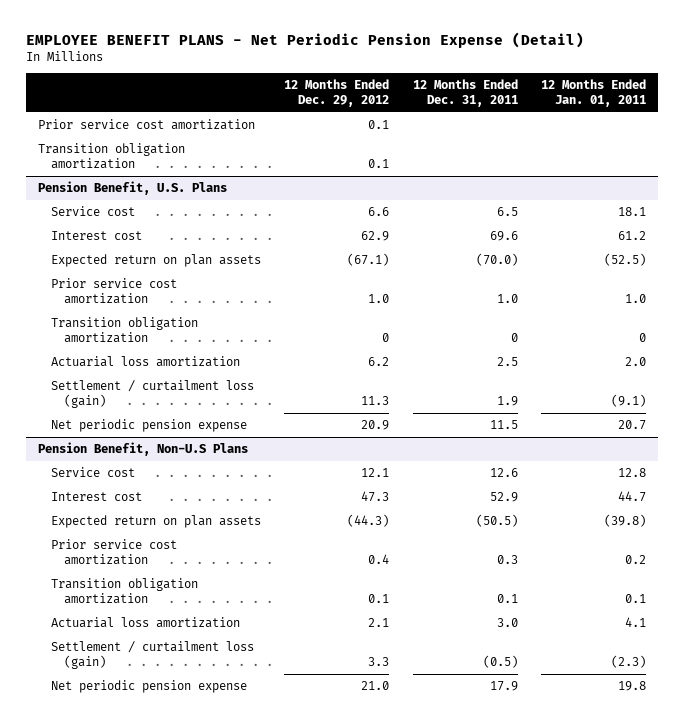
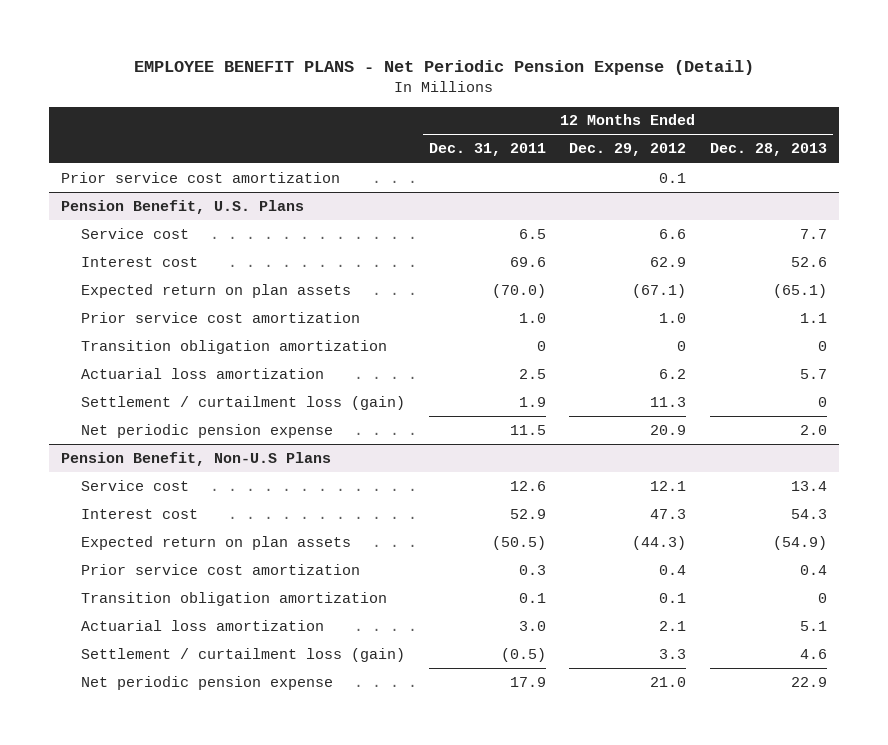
[541,79,647,107] 12 Months Ended Jan. 01, 2011 -> none
none -> [710,143,828,157] Dec. 28, 2013
[37,143,185,169] Transition obligation amortization -> none

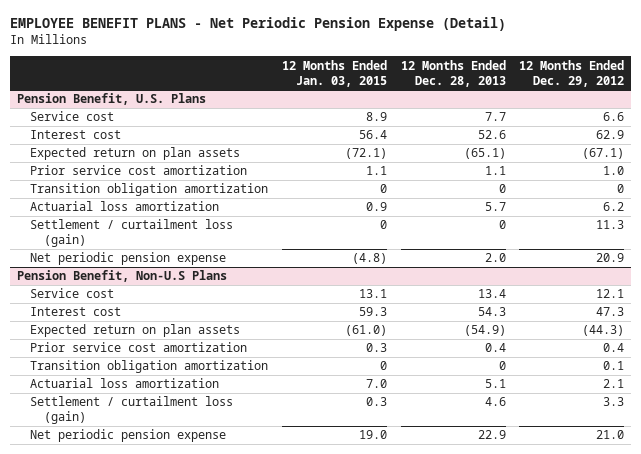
[428,143,546,157] Dec. 31, 2011 -> none
none -> [282,59,388,87] 12 Months Ended Jan. 03, 2015
[60,171,340,183] Prior service cost amortization -> none

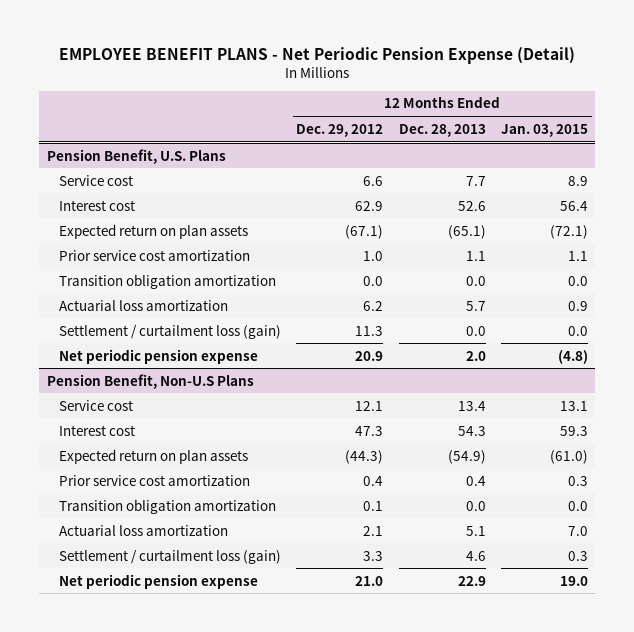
[380,184,388,194] 0 -> [567,275,588,286] 0.0
[498,184,506,194] 0 -> [465,275,486,286] 0.0
[617,184,625,194] 0 -> [363,275,384,286] 0.0
[380,220,388,230] 0 -> [567,325,588,336] 0.0
[498,220,506,230] 0 -> [465,325,486,336] 0.0
[380,361,388,371] 0 -> [567,500,588,511] 0.0
[498,361,506,371] 0 -> [465,500,486,511] 0.0

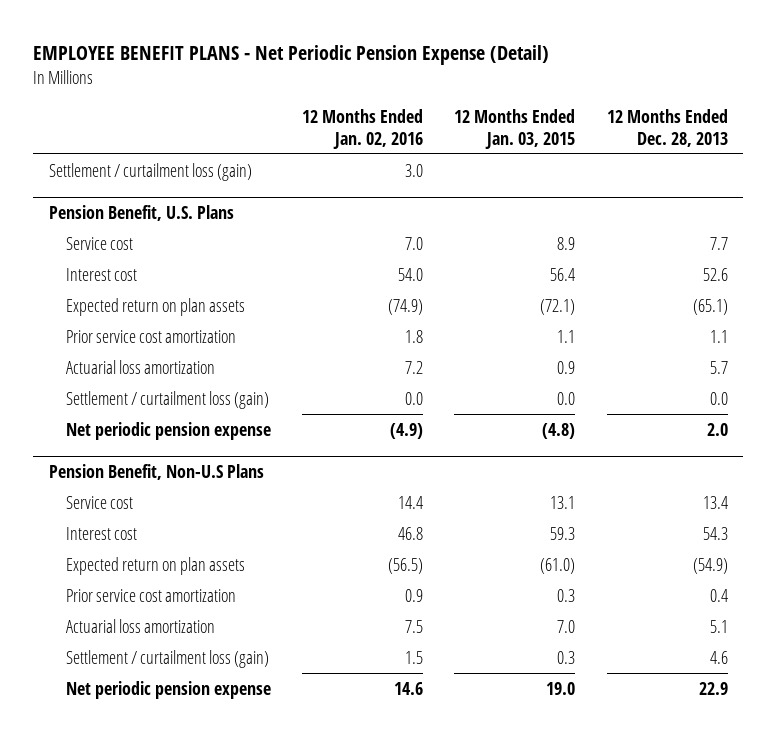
[296,123,384,137] Dec. 29, 2012 -> none
none -> [302,108,424,149] 12 Months Ended Jan. 02, 2016
none -> [48,162,252,181] Settlement / curtailment loss (gain)
[59,273,277,289] Transition obligation amortization -> none
[59,498,277,514] Transition obligation amortization -> none

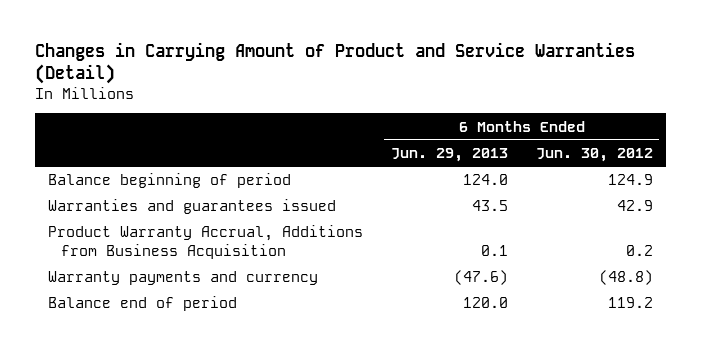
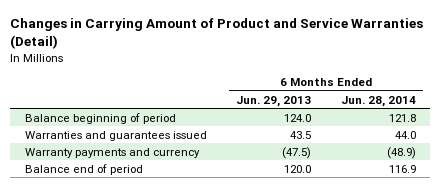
[535,147,653,162] Jun. 30, 2012 -> none
none -> [340,95,416,107] Jun. 28, 2014
[48,225,364,259] Product Warranty Accrual, Additions from Business Acquisition -> none
[454,270,509,286] (47.6) -> [282,146,312,159] (47.5)

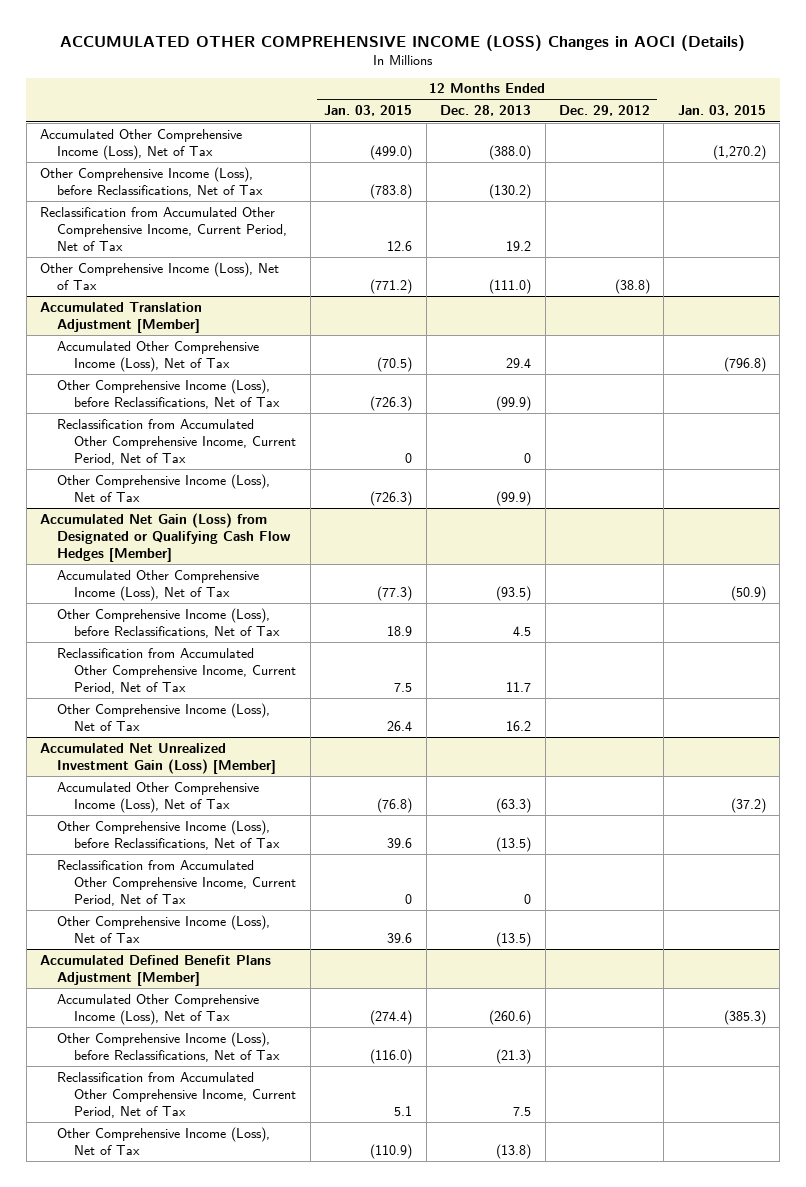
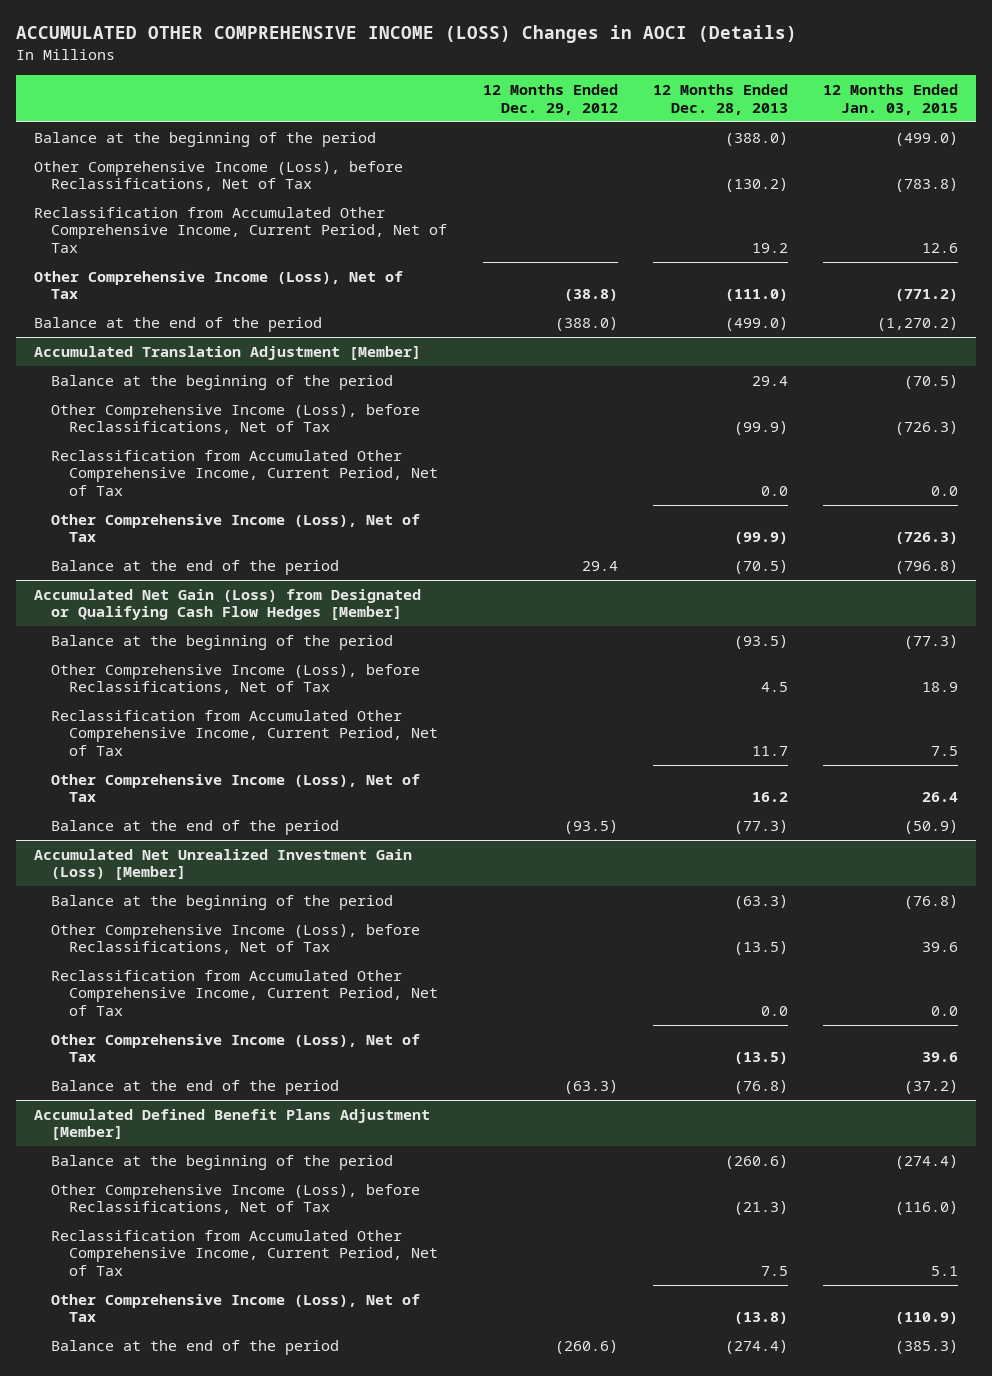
[677,105,766,117] Jan. 03, 2015 -> none
[39,128,242,160] Accumulated Other Comprehensive Income (Loss), Net of Tax -> [33,131,376,147] Balance at the beginning of the period
none -> [33,316,322,332] Balance at the end of the period
[57,340,260,372] Accumulated Other Comprehensive Income (Loss), Net of Tax -> [51,374,394,390] Balance at the beginning of the period
[405,452,413,463] 0 -> [931,486,959,497] 0.0
[524,452,532,463] 0 -> [760,486,788,497] 0.0
none -> [51,559,340,575] Balance at the end of the period
[57,569,260,601] Accumulated Other Comprehensive Income (Loss), Net of Tax -> [51,634,394,650] Balance at the beginning of the period
none -> [51,819,340,835] Balance at the end of the period
[57,781,260,813] Accumulated Other Comprehensive Income (Loss), Net of Tax -> [51,894,394,910] Balance at the beginning of the period
[405,893,413,904] 0 -> [931,1006,959,1017] 0.0
[524,893,532,904] 0 -> [760,1006,788,1017] 0.0
none -> [51,1079,340,1095] Balance at the end of the period
[57,993,260,1025] Accumulated Other Comprehensive Income (Loss), Net of Tax -> [51,1154,394,1170] Balance at the beginning of the period
none -> [51,1339,340,1355] Balance at the end of the period

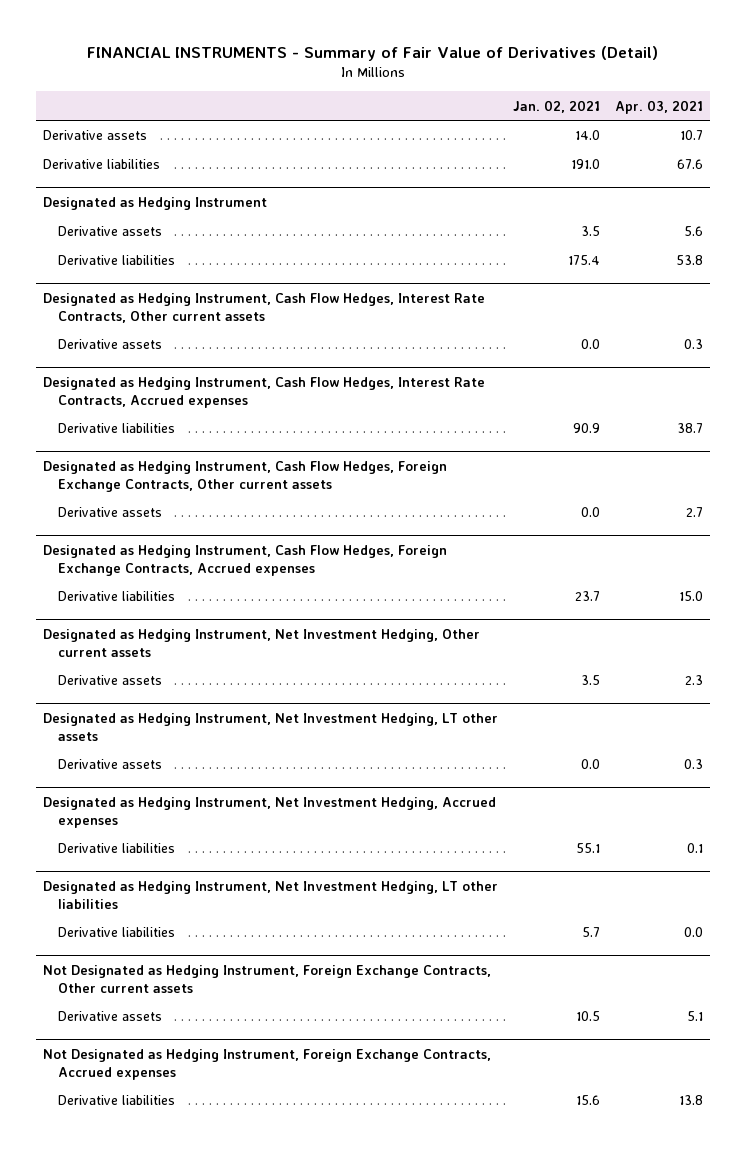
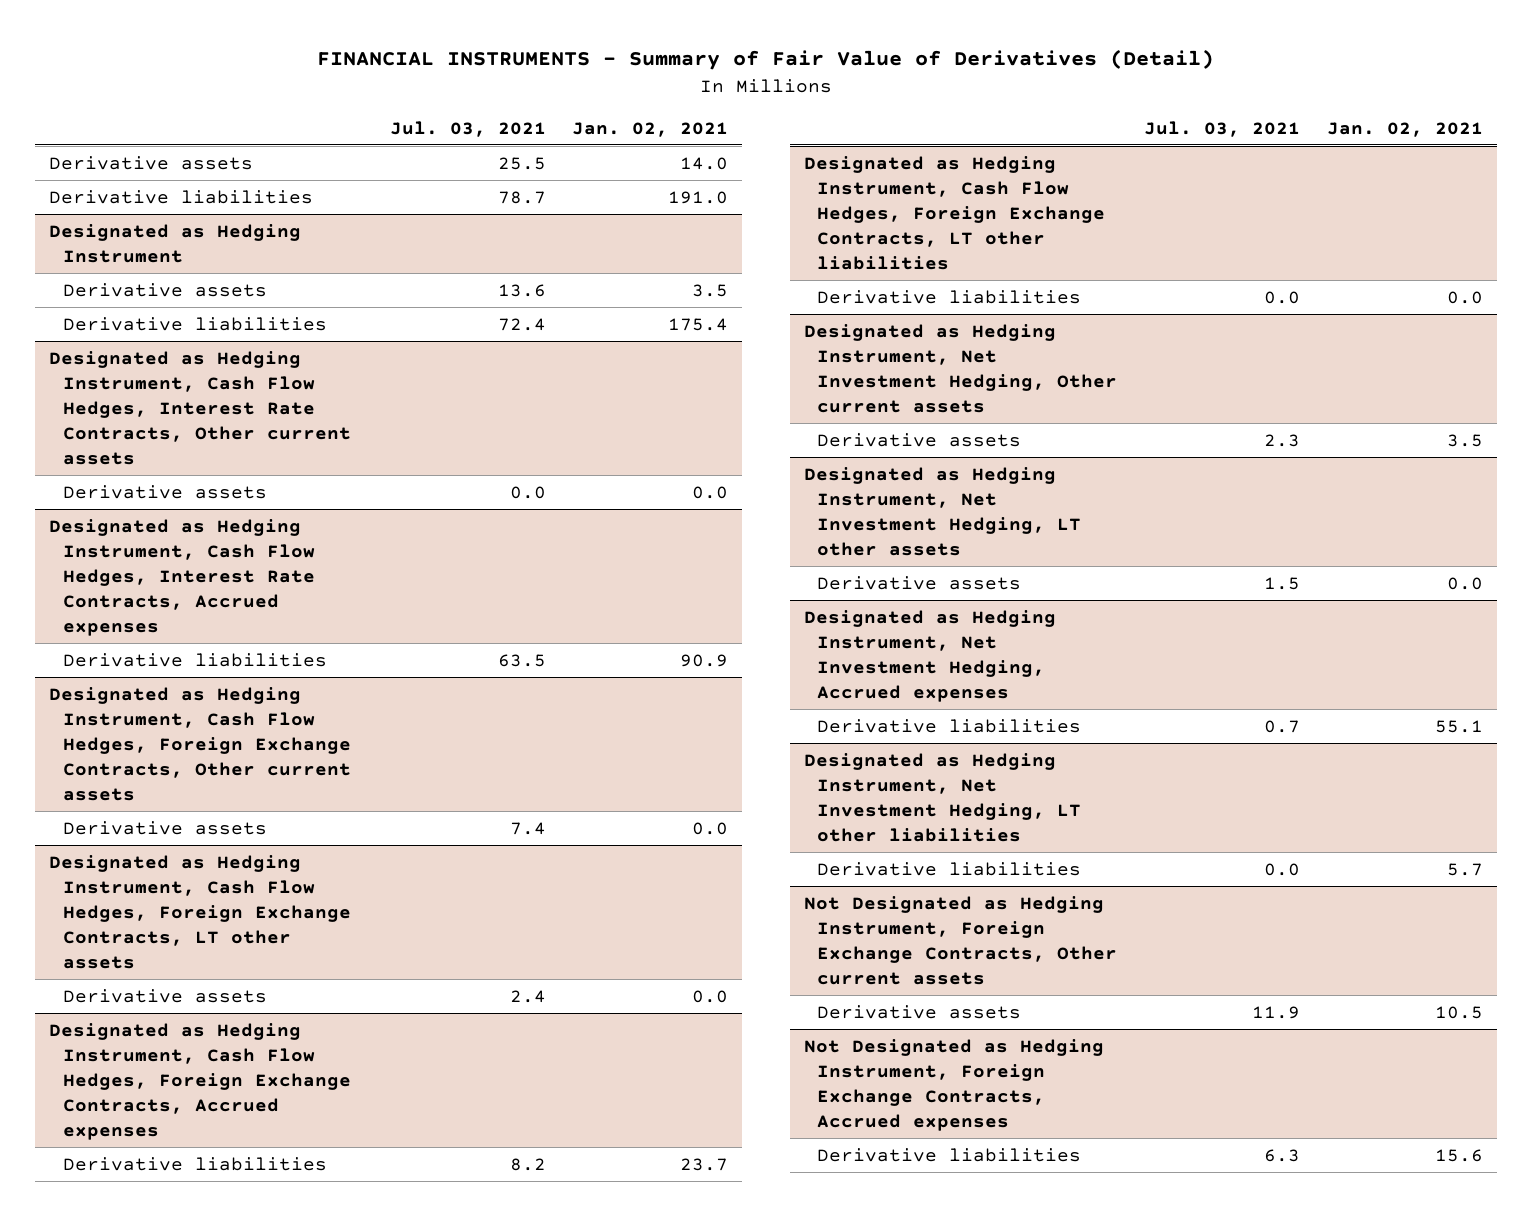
[614,99,703,114] Apr. 03, 2021 -> none
none -> [389,120,546,137] Jul. 03, 2021
none -> [48,854,351,969] Designated as Hedging Instrument, Cash Flow Hedges, Foreign Exchange Contracts, LT other assets
none -> [62,988,267,1003] Derivative assets
none -> [803,155,1106,270] Designated as Hedging Instrument, Cash Flow Hedges, Foreign Exchange Contracts, LT other liabilities
none -> [817,289,1082,304] Derivative liabilities

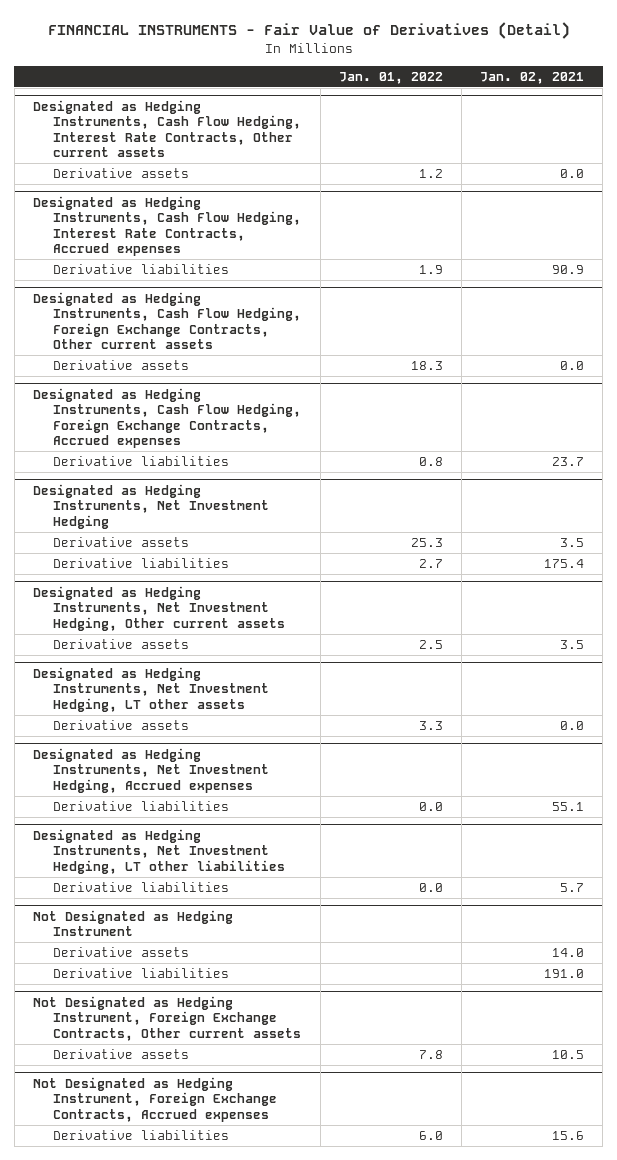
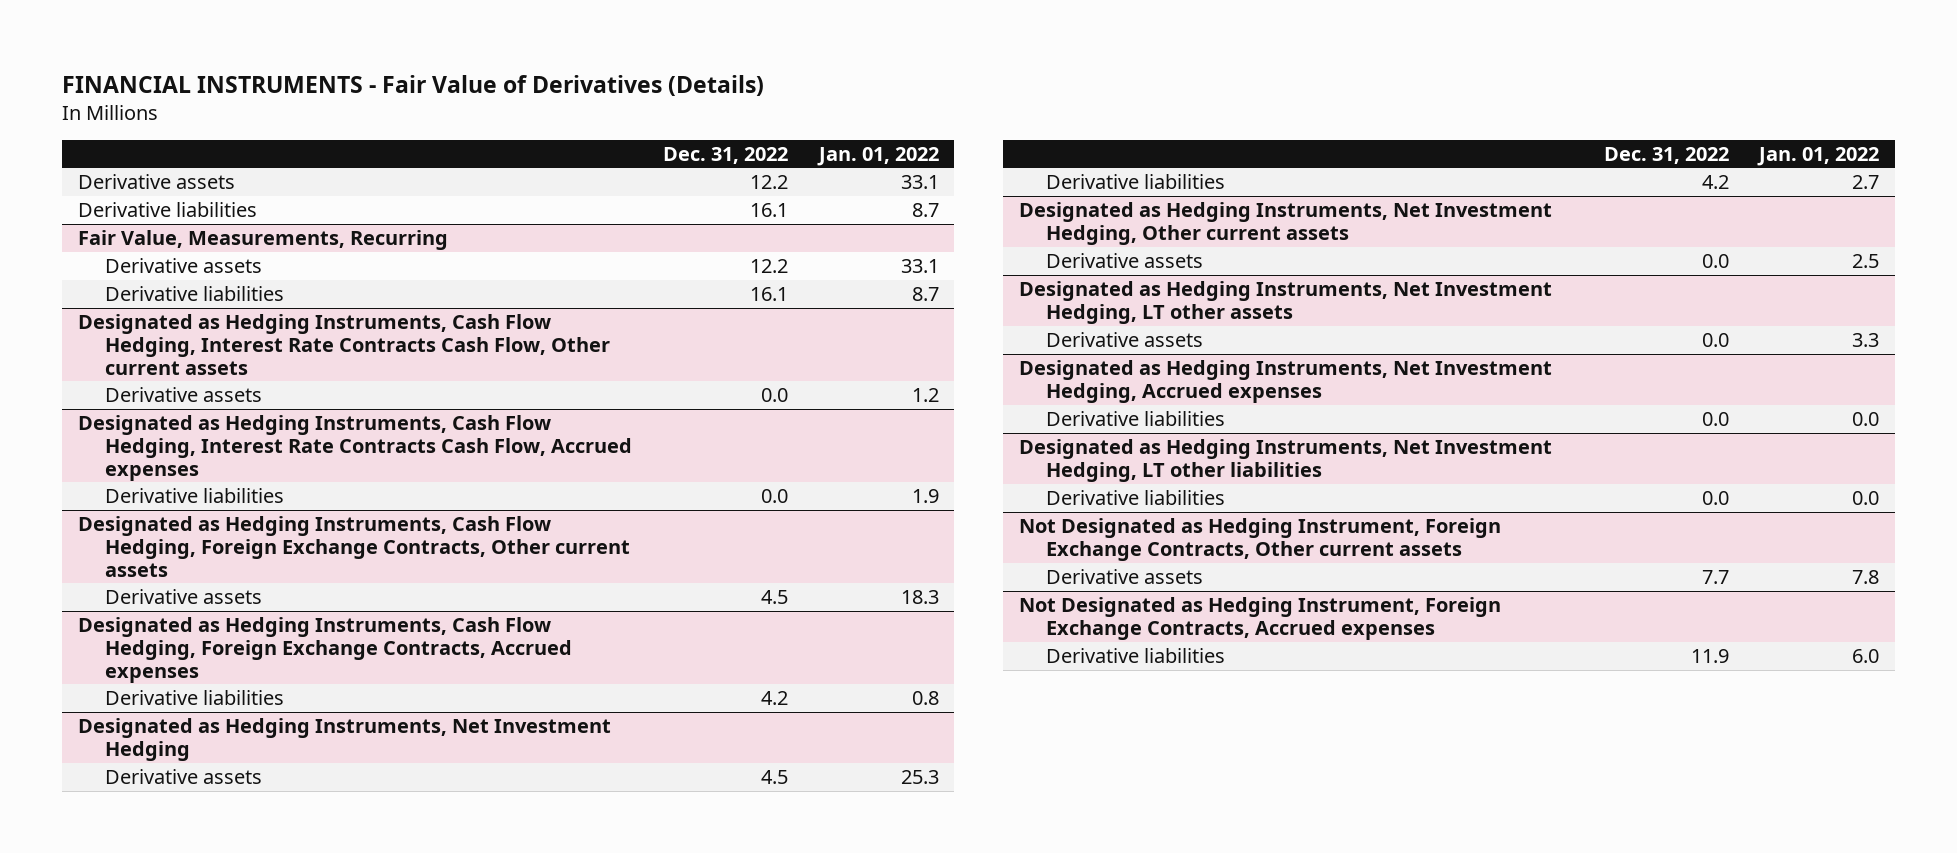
[47,21,570,39] FINANCIAL INSTRUMENTS - Fair Value of Derivatives (Detail) -> [62,75,765,97] FINANCIAL INSTRUMENTS - Fair Value of Derivatives (Details)
[480,71,585,84] Jan. 02, 2021 -> none
none -> [662,146,788,164] Dec. 31, 2022
none -> [77,173,235,189] Derivative assets
none -> [77,201,257,217] Derivative liabilities
none -> [77,229,448,250] Fair Value, Measurements, Recurring
none -> [105,257,263,273] Derivative assets
none -> [105,285,285,301] Derivative liabilities
[33,99,302,158] Designated as Hedging Instruments, Cash Flow Hedging, Interest Rate Contracts, Other current assets -> [77,313,611,375] Designated as Hedging Instruments, Cash Flow Hedging, Interest Rate Contracts Cash Flow, Other current assets
[33,195,302,257] Designated as Hedging Instruments, Cash Flow Hedging, Interest Rate Contracts, Accrued expenses -> [77,414,633,481] Designated as Hedging Instruments, Cash Flow Hedging, Interest Rate Contracts Cash Flow, Accrued expenses
[33,909,234,937] Not Designated as Hedging Instrument -> none
[53,947,190,958] Derivative assets -> none
[53,968,230,979] Derivative liabilities -> none

